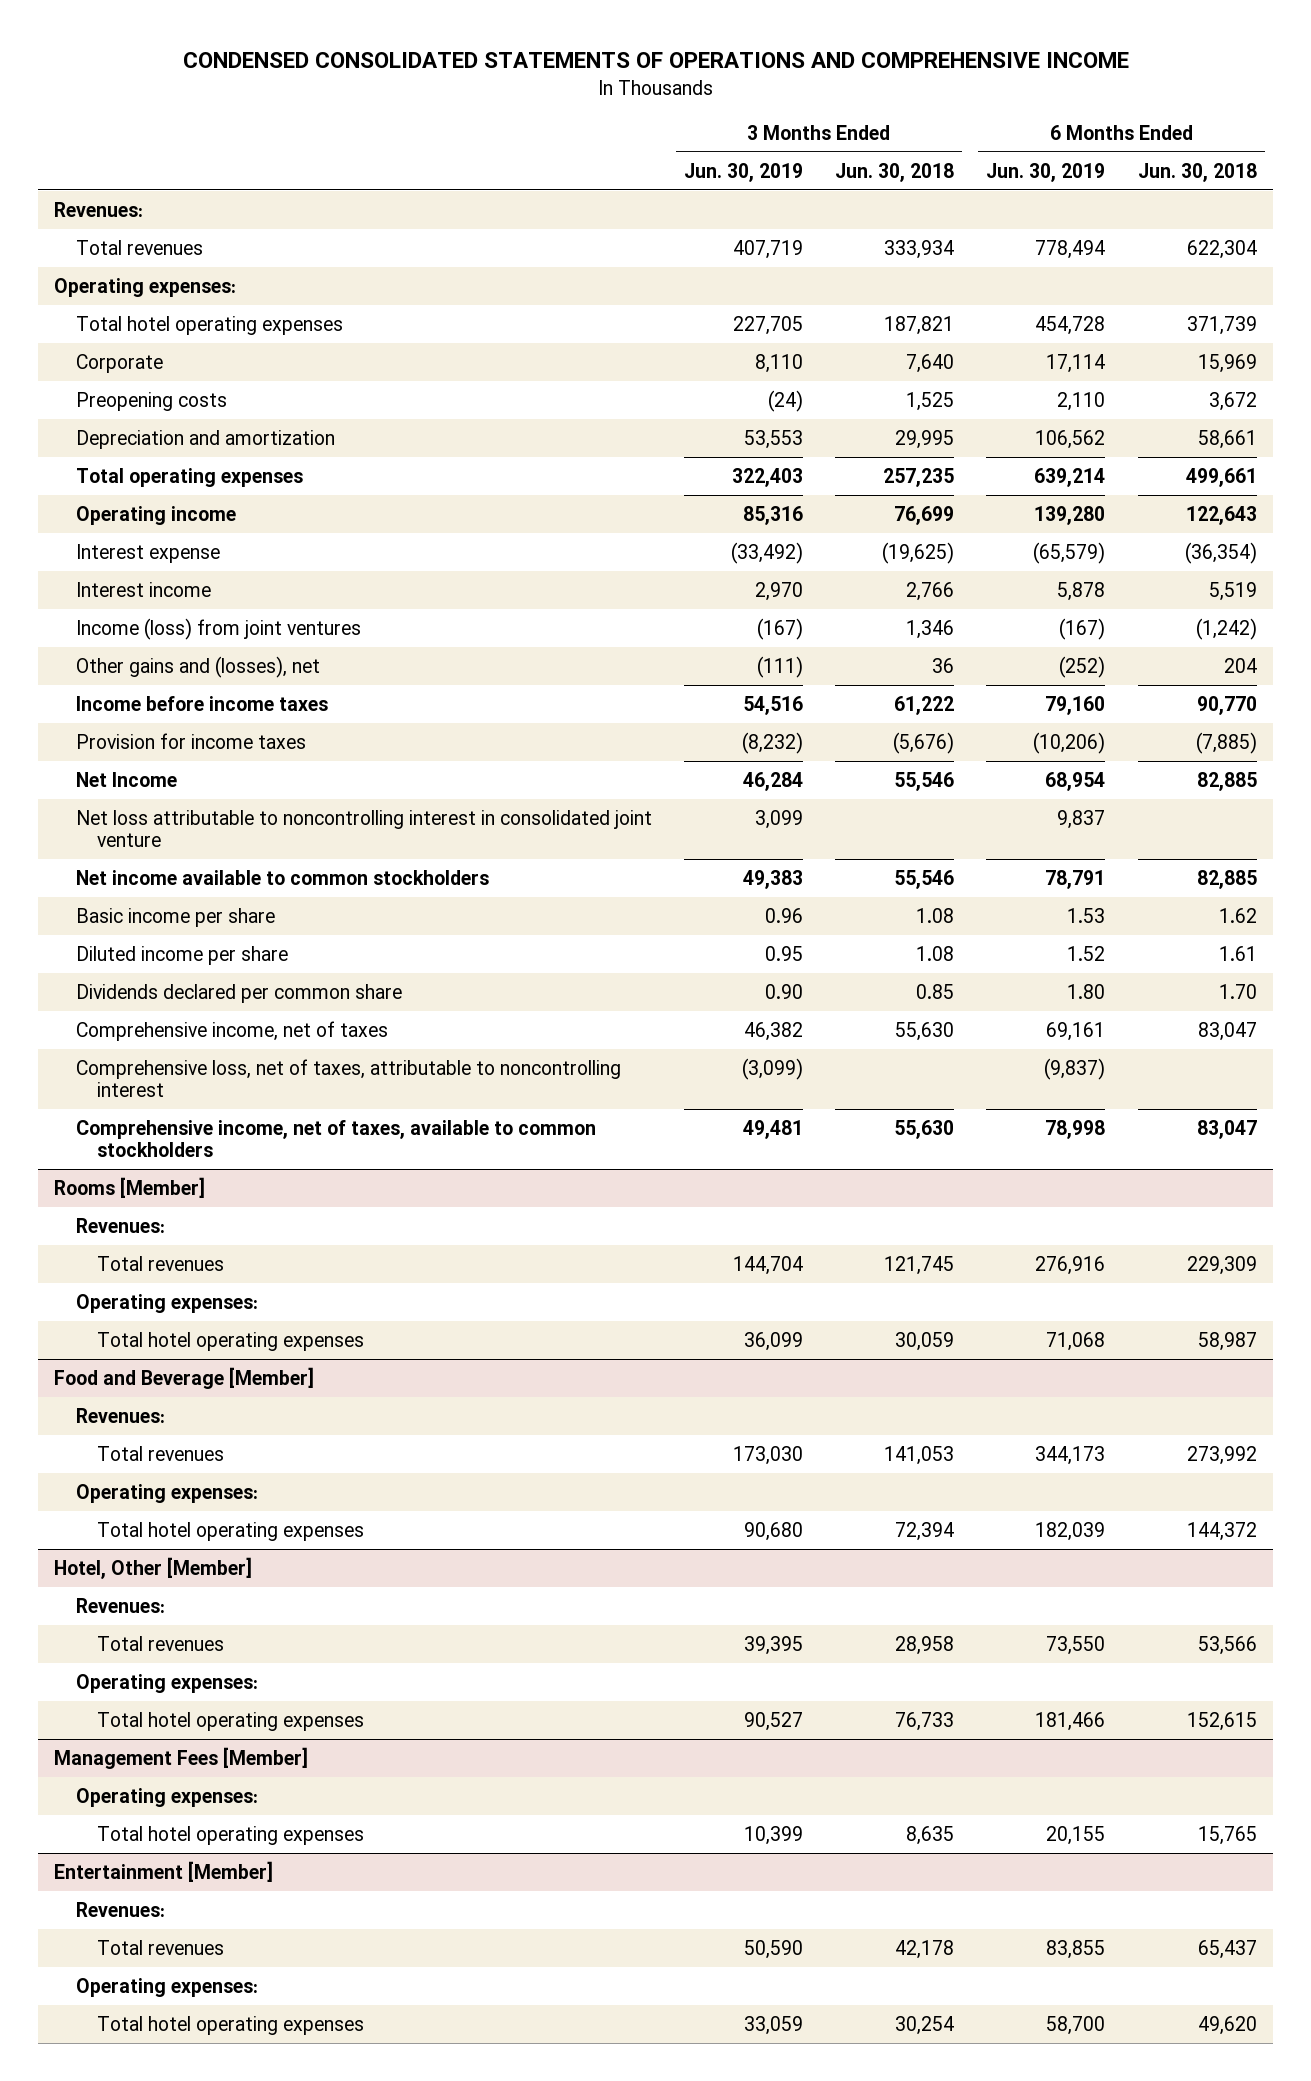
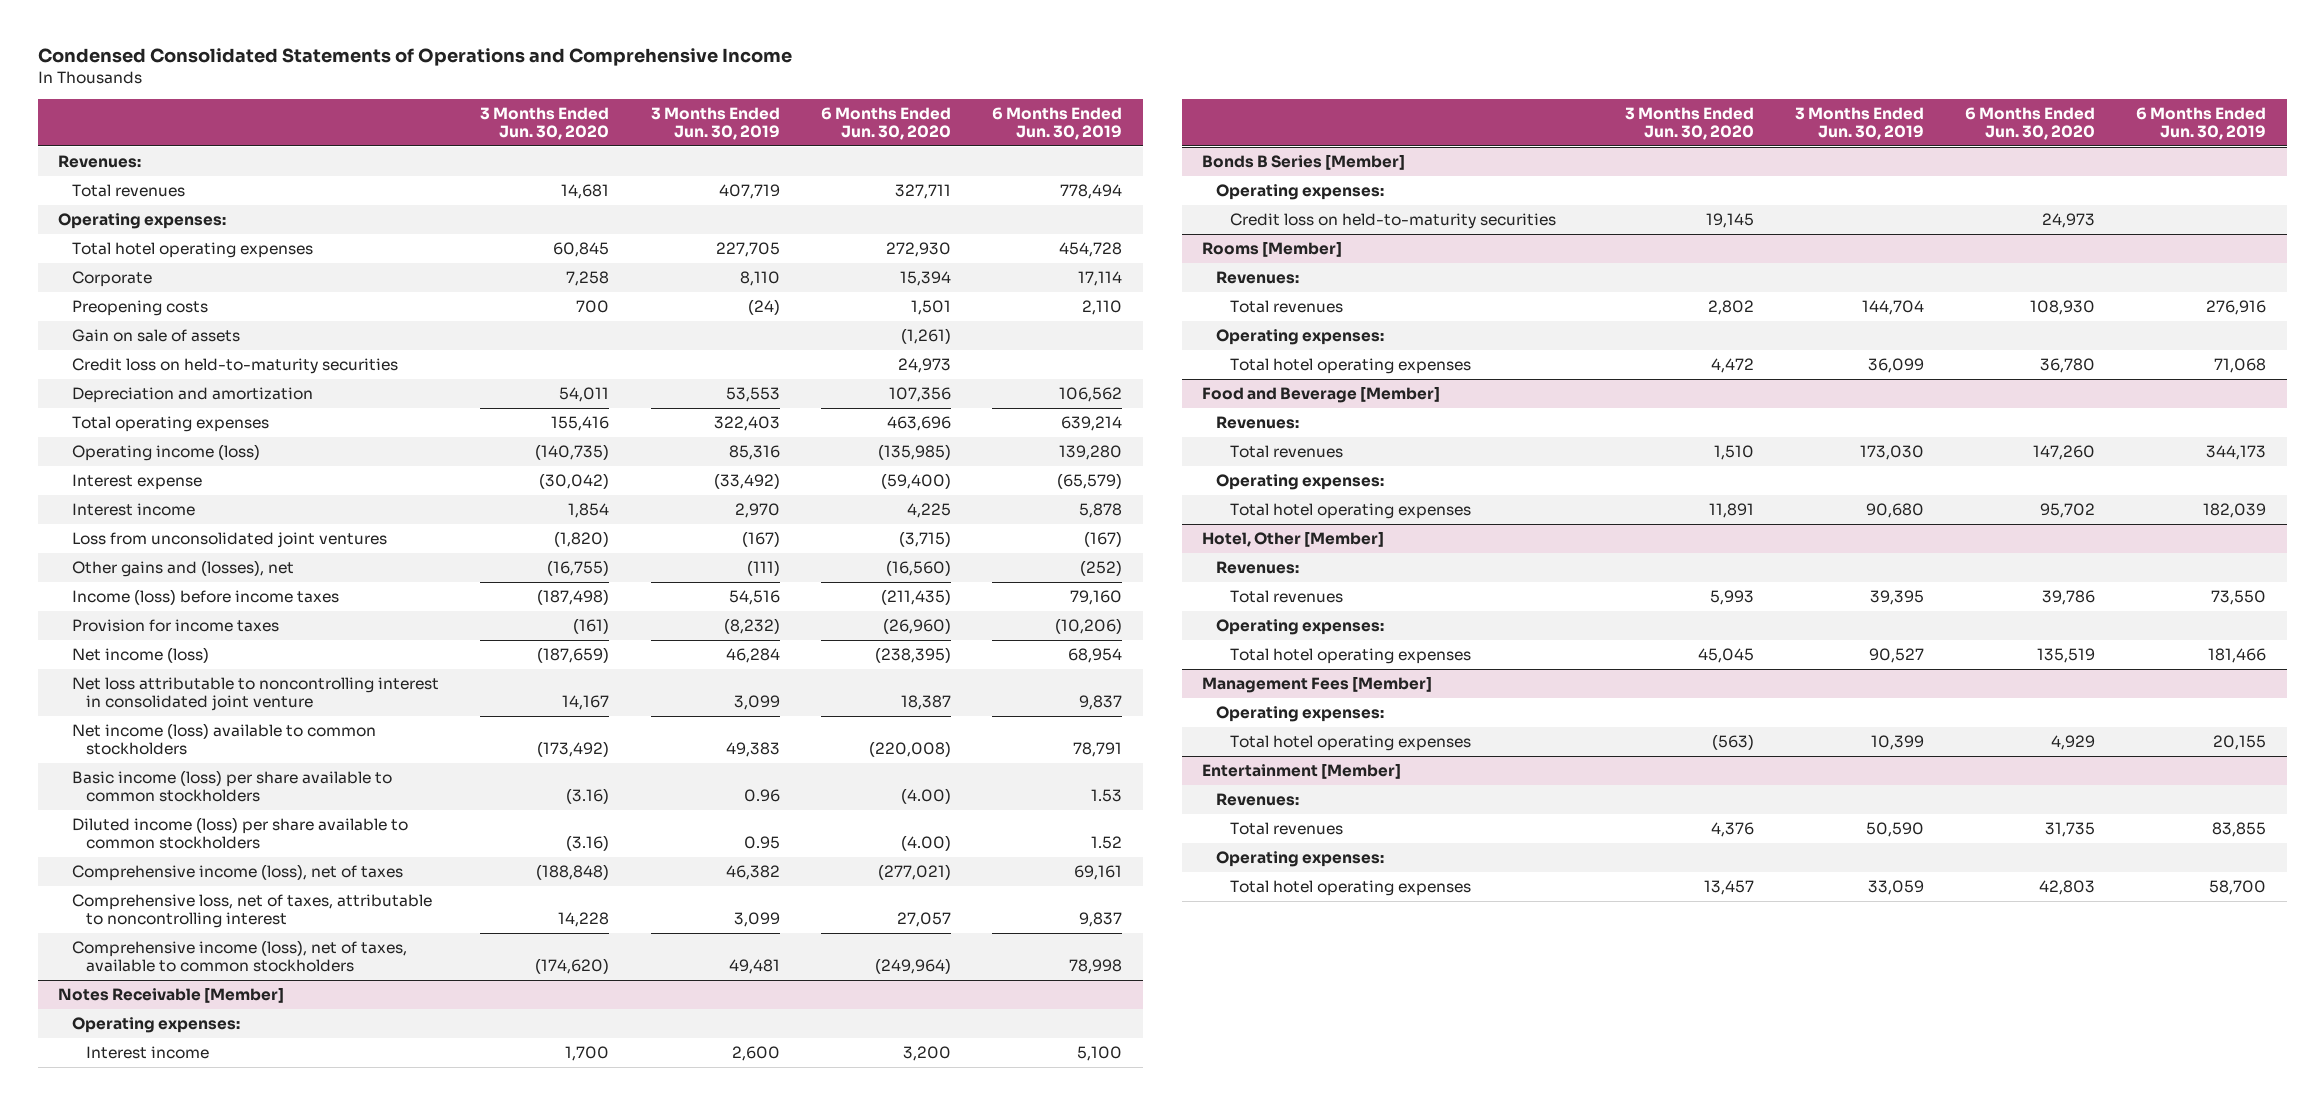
[182,52,1129,69] CONDENSED CONSOLIDATED STATEMENTS OF OPERATIONS AND COMPREHENSIVE INCOME -> [37,47,792,66] Condensed Consolidated Statements of Operations and Comprehensive Income
[835,162,955,182] Jun. 30, 2018 -> none
[1137,162,1257,182] Jun. 30, 2018 -> none
none -> [480,106,610,141] 3 Months Ended Jun. 30, 2020
none -> [820,106,951,141] 6 Months Ended Jun. 30, 2020
none -> [72,328,241,342] Gain on sale of assets
none -> [72,357,399,374] Credit loss on held-to-maturity securities
[75,505,236,525] Operating income -> [72,443,261,461] Operating income (loss)
[75,617,361,640] Income (loss) from joint ventures -> [72,531,388,548] Loss from unconsolidated joint ventures
[75,695,328,711] Income before income taxes -> [72,588,340,605] Income (loss) before income taxes
[75,771,177,787] Net Income -> [72,646,210,663] Net income (loss)
[75,983,402,1003] Dividends declared per common share -> none
[75,869,489,885] Net income available to common stockholders -> [72,722,377,756] Net income (loss) available to common stockholders
[75,907,275,927] Basic income per share -> [72,769,393,803] Basic income (loss) per share available to common stockholders
[75,945,288,965] Diluted income per share -> [72,816,409,850] Diluted income (loss) per share available to common stockholders
[75,1020,388,1041] Comprehensive income, net of taxes -> [72,863,404,881] Comprehensive income (loss), net of taxes
[741,1057,803,1080] (3,099) -> [733,912,780,928] 3,099
[1044,1057,1106,1080] (9,837) -> [1079,912,1123,928] 9,837
[75,1119,596,1158] Comprehensive income, net of taxes, available to common stockholders -> [72,939,408,973] Comprehensive income (loss), net of taxes, available to common stockholders
none -> [58,986,285,1003] Notes Receivable [Member]
none -> [72,1016,241,1033] Operating expenses:
none -> [86,1045,210,1059] Interest income
none -> [1202,153,1406,170] Bonds B Series [Member]
none -> [1216,183,1385,200] Operating expenses:
none -> [1230,212,1557,229] Credit loss on held-to-maturity securities

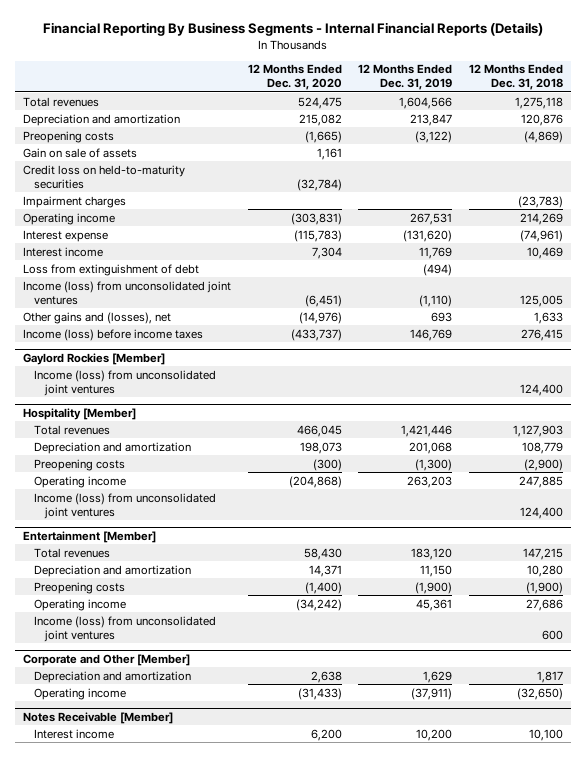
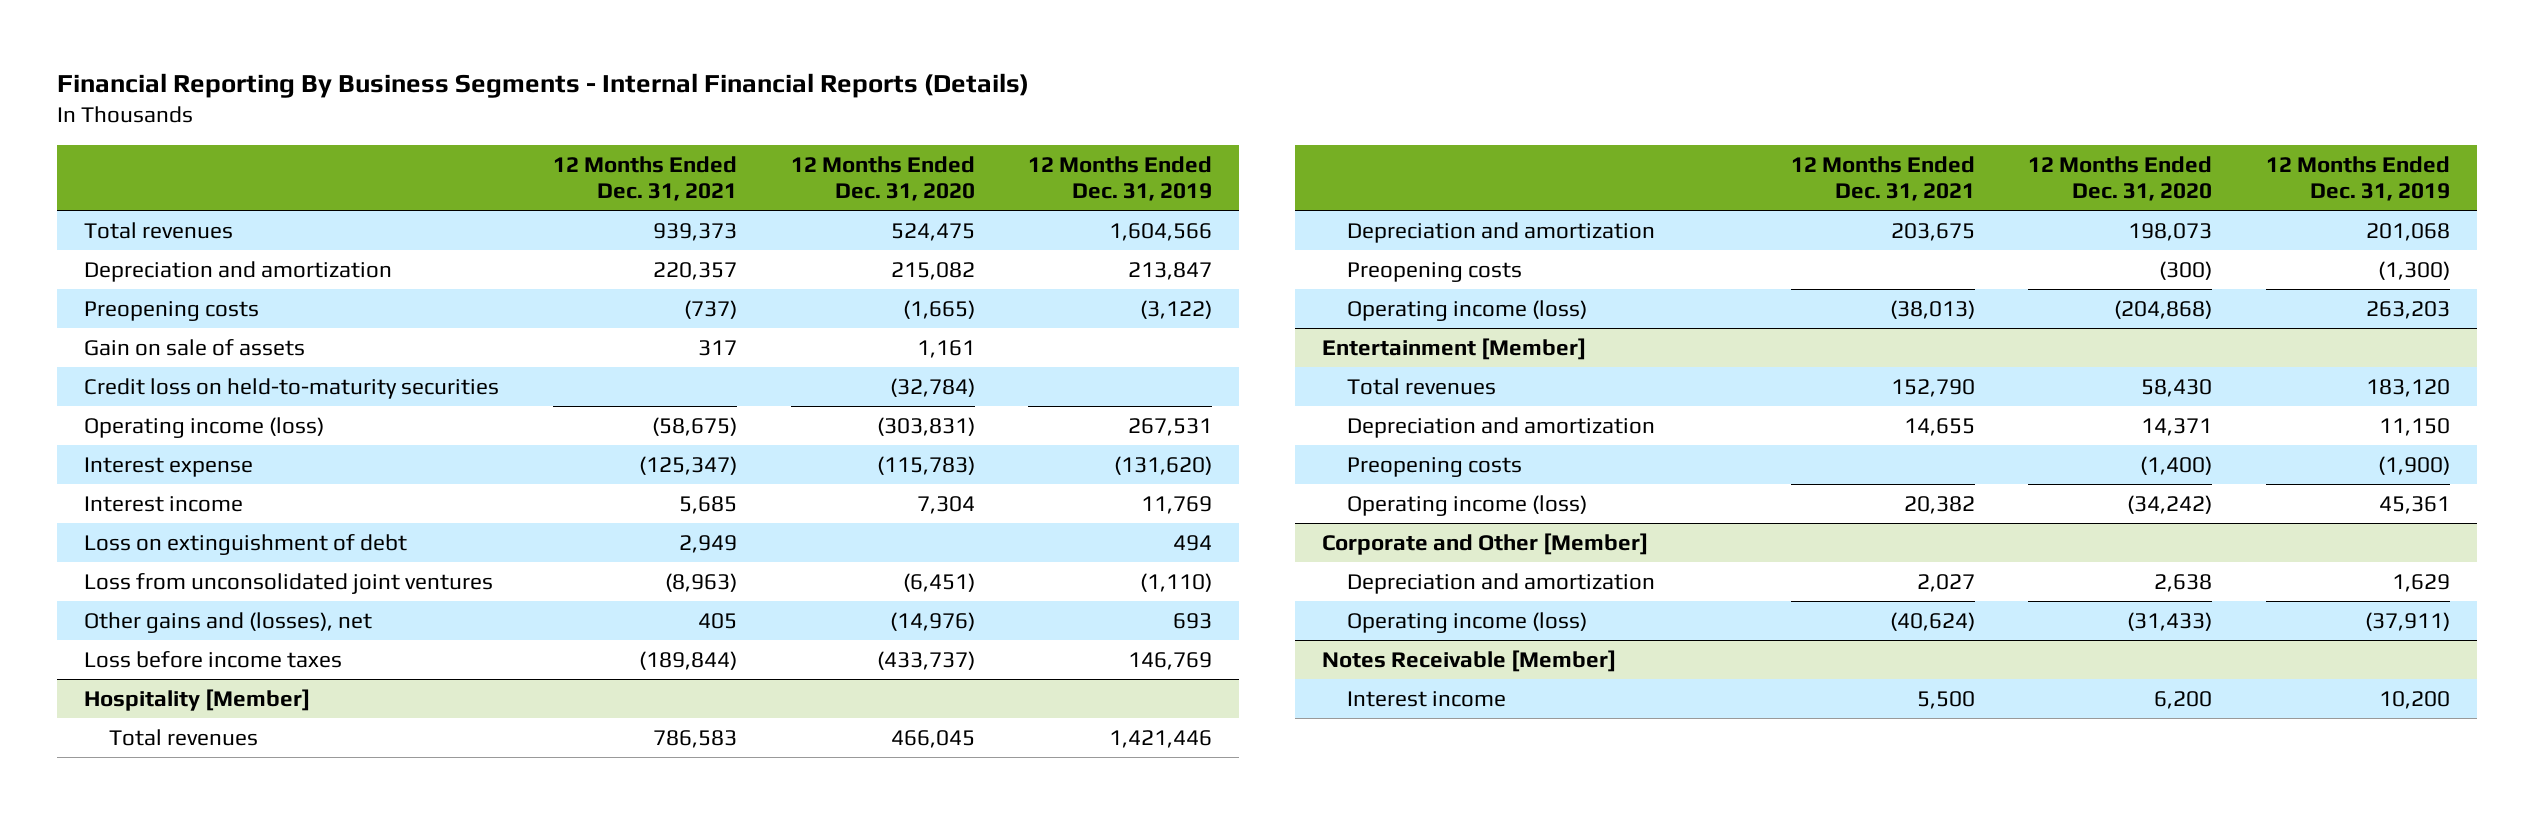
[468,64,563,91] 12 Months Ended Dec. 31, 2018 -> none
none -> [552,155,737,201] 12 Months Ended Dec. 31, 2021
[23,195,127,208] Impairment charges -> none
[23,212,116,225] Operating income -> [84,416,325,438] Operating income (loss)
[23,263,200,276] Loss from extinguishment of debt -> [84,533,408,555] Loss on extinguishment of debt
[423,263,453,276] (494) -> [1173,534,1213,551] 494
[23,280,232,305] Income (loss) from unconsolidated joint ventures -> [84,572,494,594] Loss from unconsolidated joint ventures
[23,352,166,365] Gaylord Rockies [Member] -> none
[34,369,217,396] Income (loss) from unconsolidated joint ventures -> none
[23,328,204,341] Income (loss) before income taxes -> [84,650,343,668] Loss before income taxes
[34,492,217,519] Income (loss) from unconsolidated joint ventures -> none
[34,475,127,488] Operating income -> [1346,299,1587,321] Operating income (loss)
[34,615,217,642] Income (loss) from unconsolidated joint ventures -> none
[34,598,127,611] Operating income -> [1346,494,1587,516] Operating income (loss)
[34,687,127,700] Operating income -> [1346,611,1587,633] Operating income (loss)

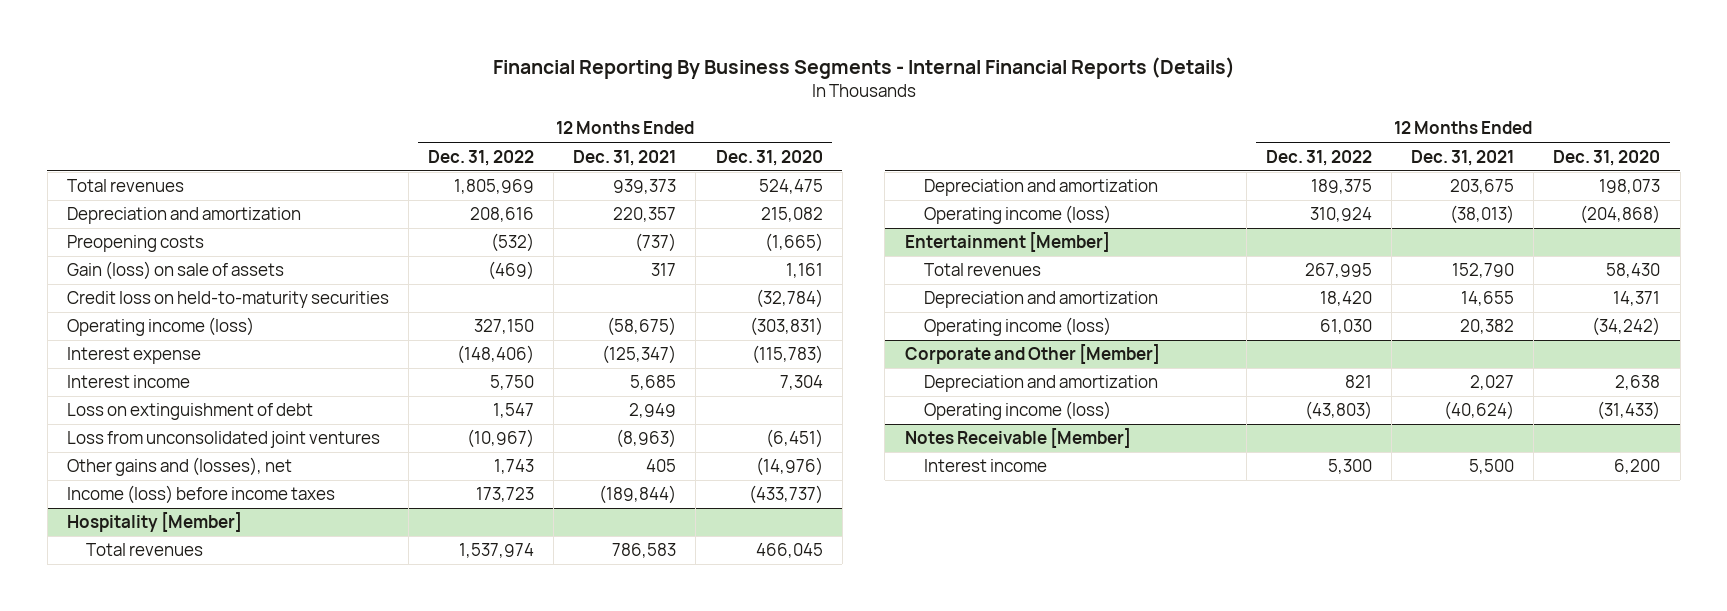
[1028,155,1213,201] 12 Months Ended Dec. 31, 2019 -> none
none -> [427,149,534,166] Dec. 31, 2022
[84,338,306,356] Gain on sale of assets -> [66,261,284,281] Gain (loss) on sale of assets
[84,650,343,668] Loss before income taxes -> [66,485,335,505] Income (loss) before income taxes
[1346,261,1522,282] Preopening costs -> none
[1346,456,1522,477] Preopening costs -> none

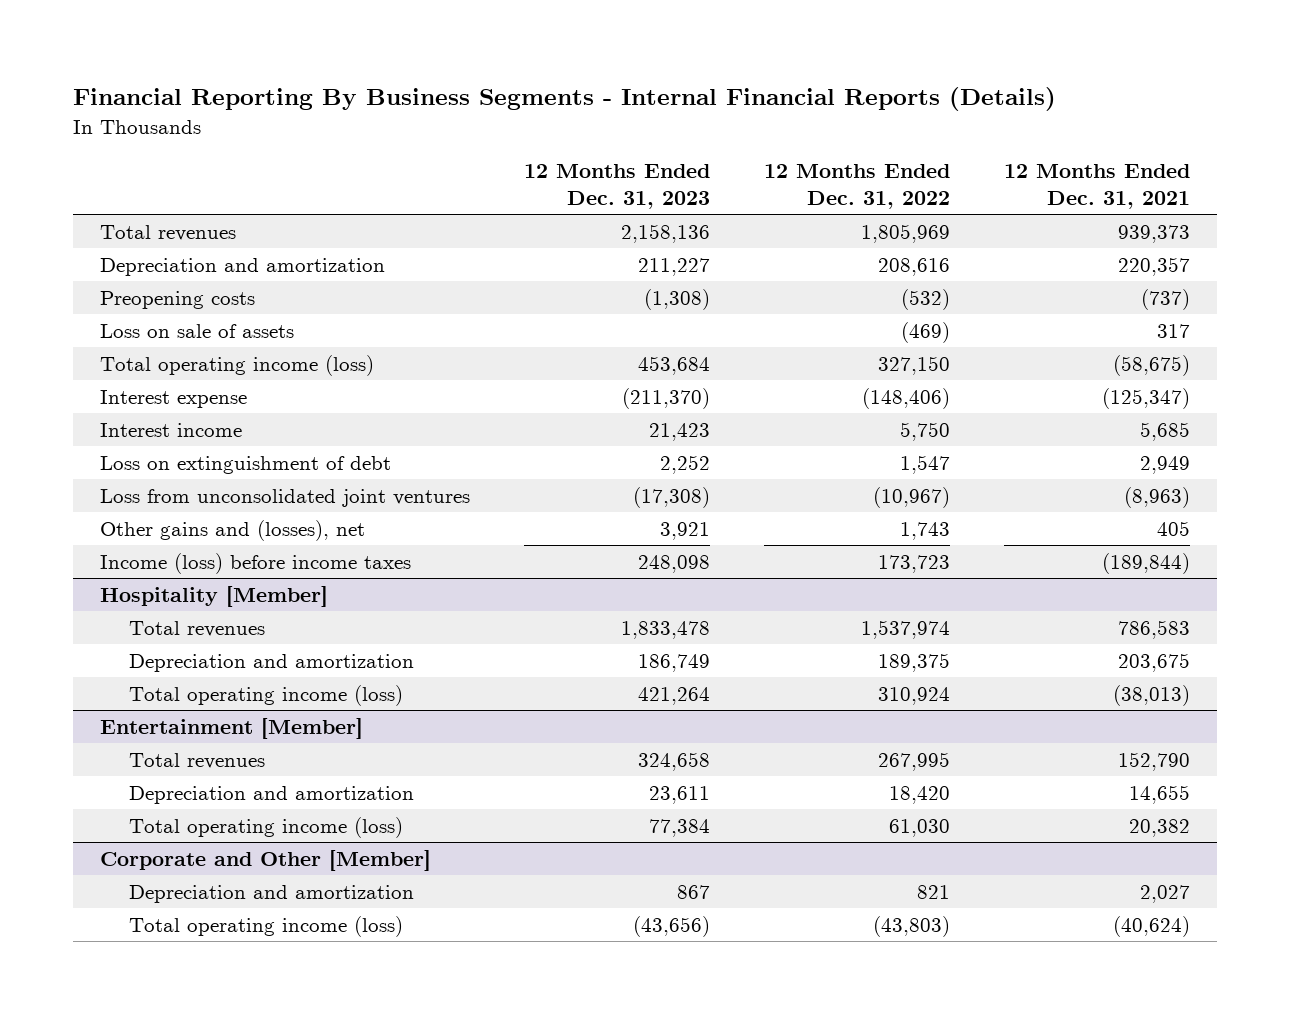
[715,149,823,166] Dec. 31, 2020 -> none
none -> [523,164,710,210] 12 Months Ended Dec. 31, 2023
[66,291,389,309] Credit loss on held-to-maturity securities -> none
[66,261,284,281] Gain (loss) on sale of assets -> [99,323,294,338] Loss on sale of assets
[66,317,254,337] Operating income (loss) -> [99,354,374,376] Total operating income (loss)
[923,205,1111,225] Operating income (loss) -> [128,684,403,706] Total operating income (loss)
[923,317,1111,337] Operating income (loss) -> [128,816,403,838] Total operating income (loss)
[904,428,1131,449] Notes Receivable [Member] -> none
[923,459,1047,473] Interest income -> none
[923,401,1111,421] Operating income (loss) -> [128,915,403,937] Total operating income (loss)

